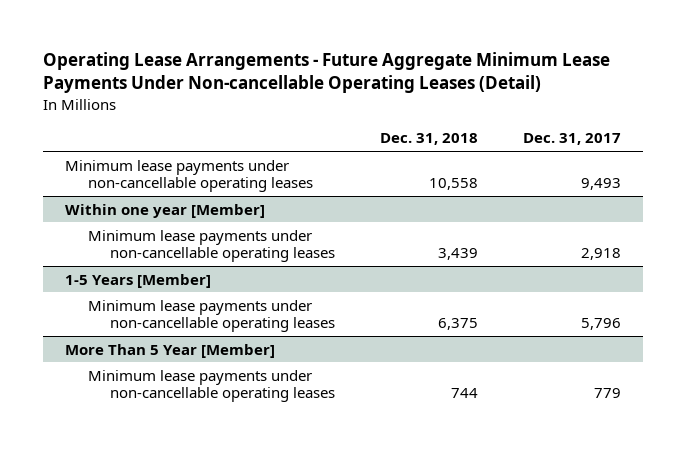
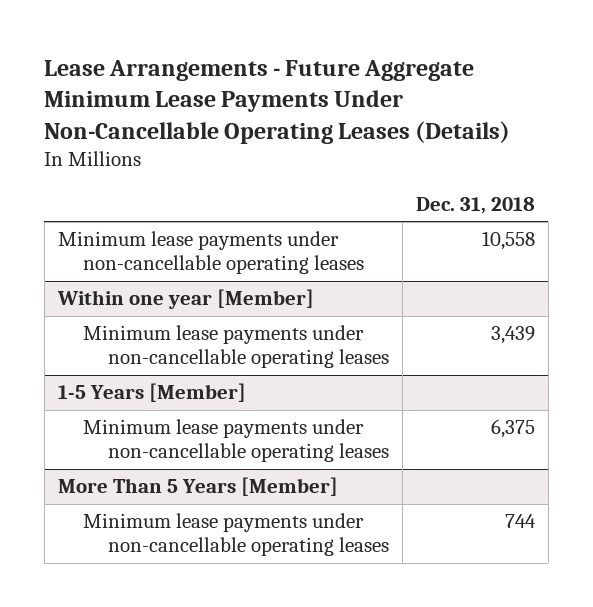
[43,52,611,94] Operating Lease Arrangements - Future Aggregate Minimum Lease Payments Under Non-cancellable Operating Leases (Detail) -> [44,59,511,144] Lease Arrangements - Future Aggregate Minimum Lease Payments Under Non-Cancellable Operating Leases (Details)
[522,133,621,146] Dec. 31, 2017 -> none
[65,343,276,358] More Than 5 Year [Member] -> [57,477,338,497] More Than 5 Years [Member]

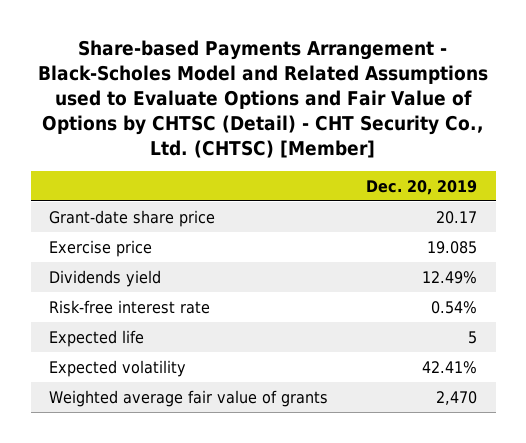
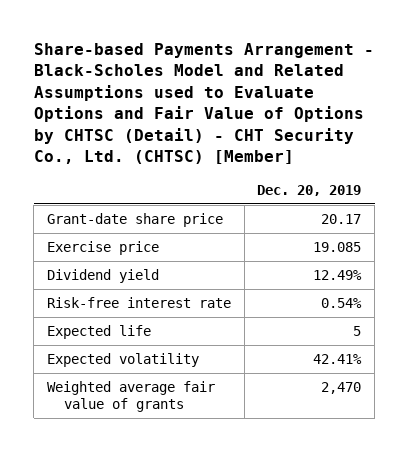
[49,269,162,287] Dividends yield -> [46,268,159,283] Dividend yield

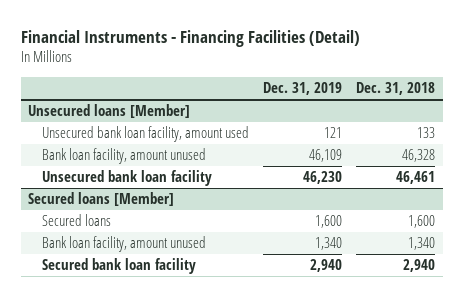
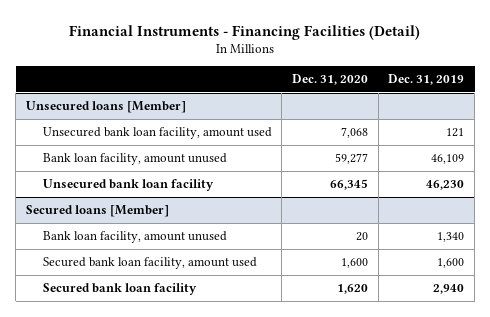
[356,81,436,95] Dec. 31, 2018 -> none
none -> [291,74,368,86] Dec. 31, 2020
[41,214,111,227] Secured loans -> none
none -> [42,257,257,270] Secured bank loan facility, amount used

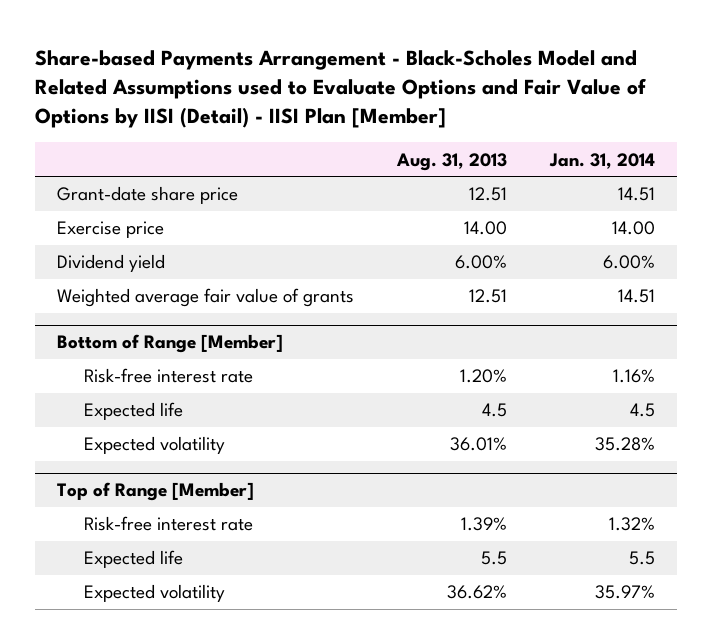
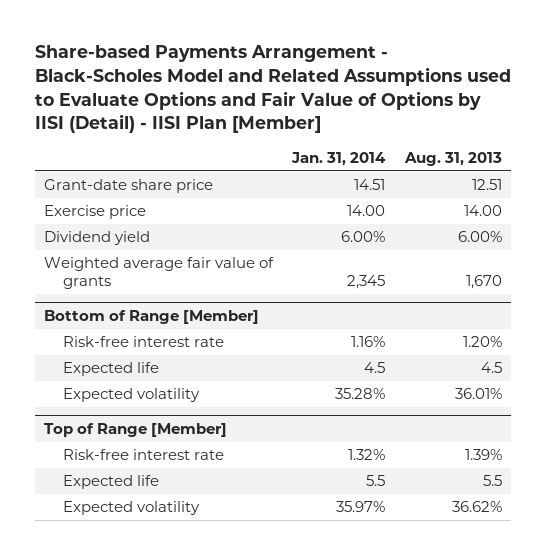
[469,289,508,304] 12.51 -> [465,275,502,290] 1,670
[618,289,656,304] 14.51 -> [347,275,386,290] 2,345

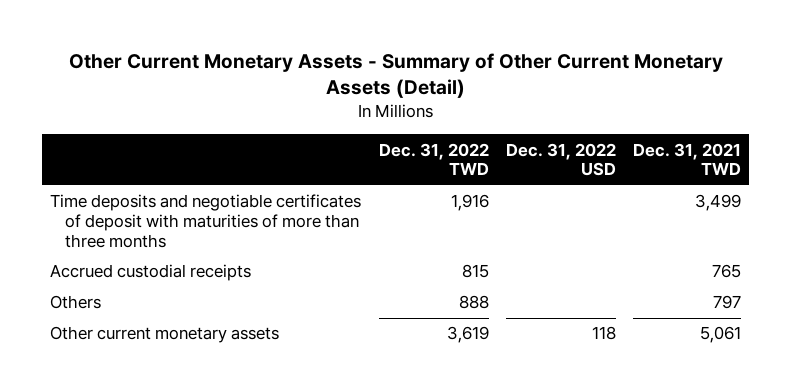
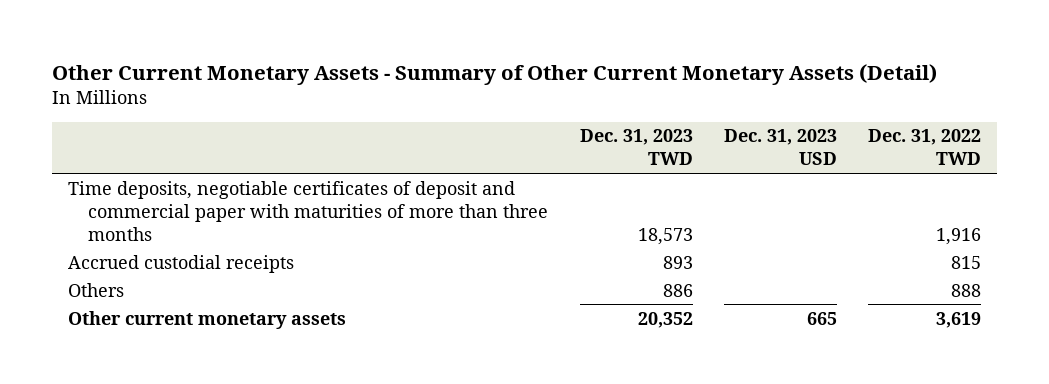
[505,142,616,177] Dec. 31, 2022 USD -> none
[632,142,741,176] Dec. 31, 2021 TWD -> none
none -> [579,129,693,166] Dec. 31, 2023 TWD
none -> [723,129,837,166] Dec. 31, 2023 USD
[50,194,362,248] Time deposits and negotiable certificates of deposit with maturities of more than three months -> [68,180,549,241] Time deposits, negotiable certificates of deposit and commercial paper with maturities of more than three months

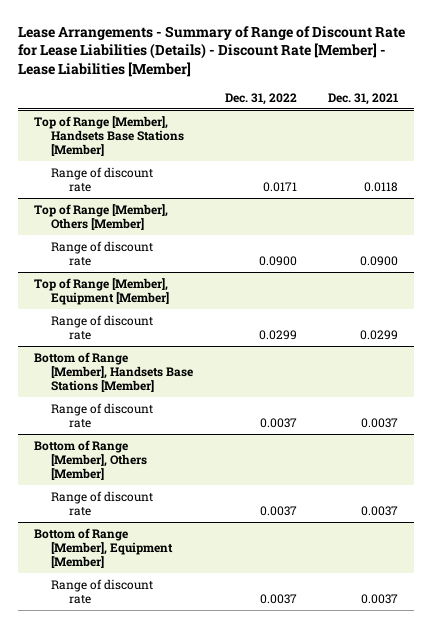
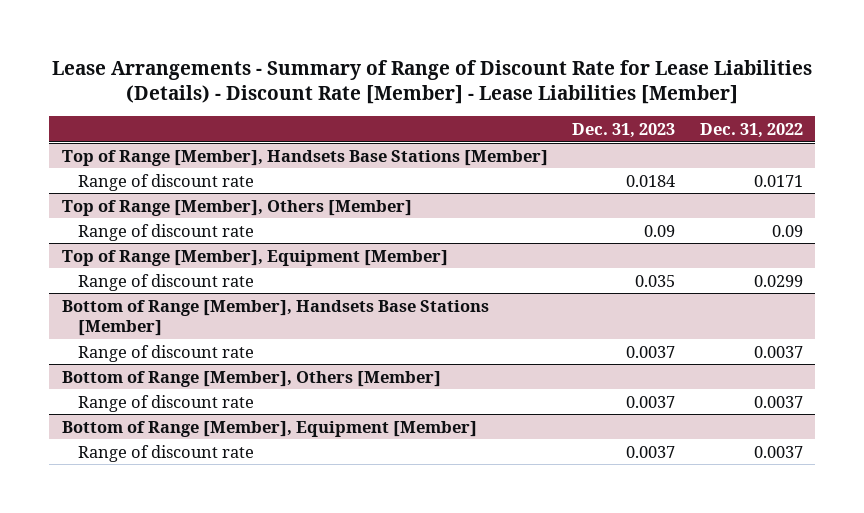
[327,92,398,105] Dec. 31, 2021 -> none
none -> [572,123,676,139] Dec. 31, 2023
[258,255,297,266] 0.0900 -> [771,224,803,237] 0.09

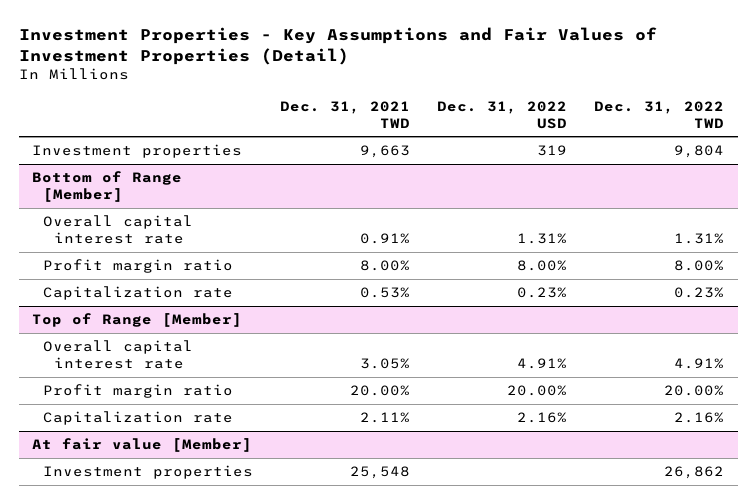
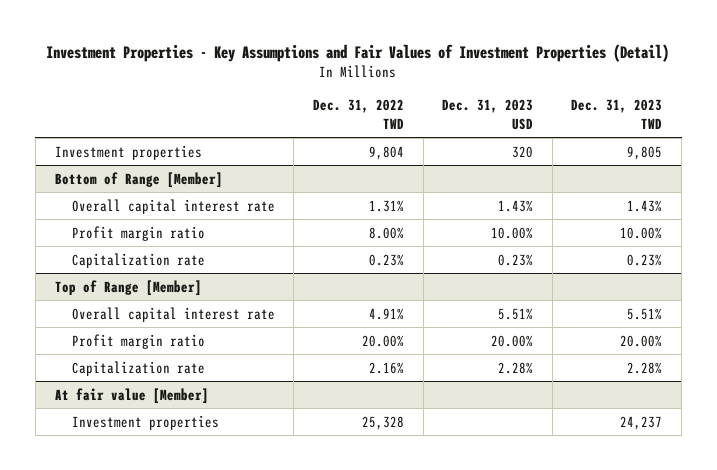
[280,100,411,128] Dec. 31, 2021 TWD -> none
[437,100,568,129] Dec. 31, 2022 USD -> none
none -> [442,99,534,130] Dec. 31, 2023 USD
none -> [571,99,663,129] Dec. 31, 2023 TWD
[664,466,725,480] 26,862 -> [361,415,404,430] 25,328

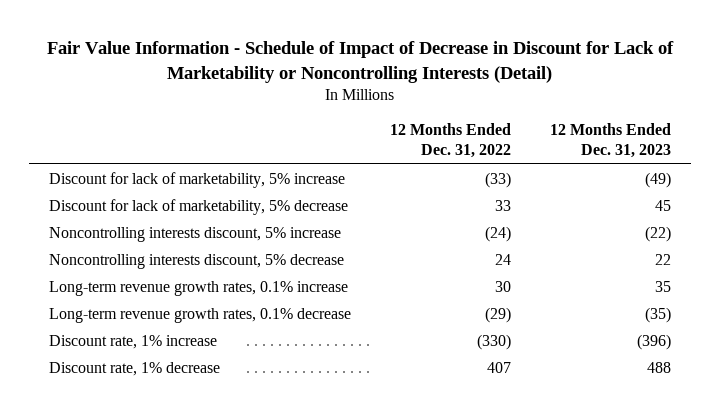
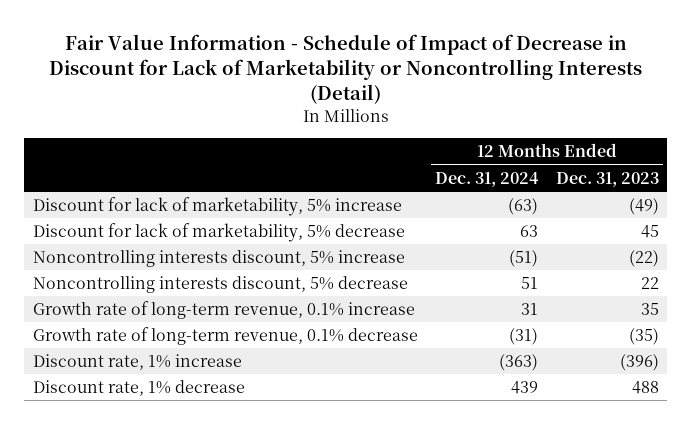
[390,122,512,159] 12 Months Ended Dec. 31, 2022 -> none
none -> [435,171,540,187] Dec. 31, 2024
[48,280,348,296] Long-term revenue growth rates, 0.1% increase -> [33,301,416,320] Growth rate of long-term revenue, 0.1% increase
[48,307,351,323] Long-term revenue growth rates, 0.1% decrease -> [33,327,419,346] Growth rate of long-term revenue, 0.1% decrease

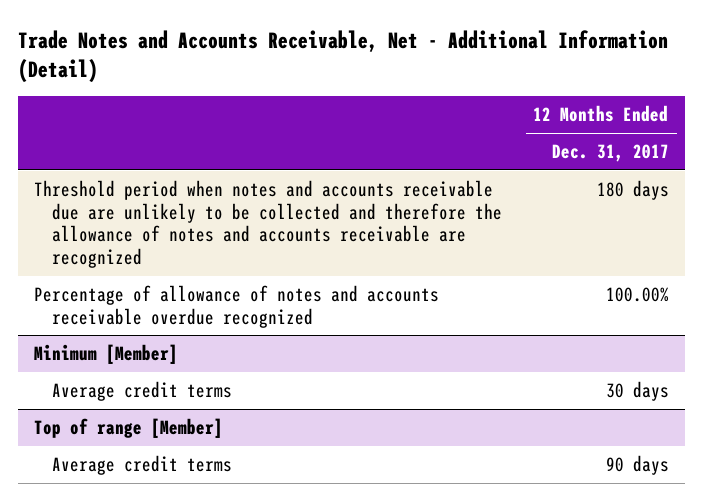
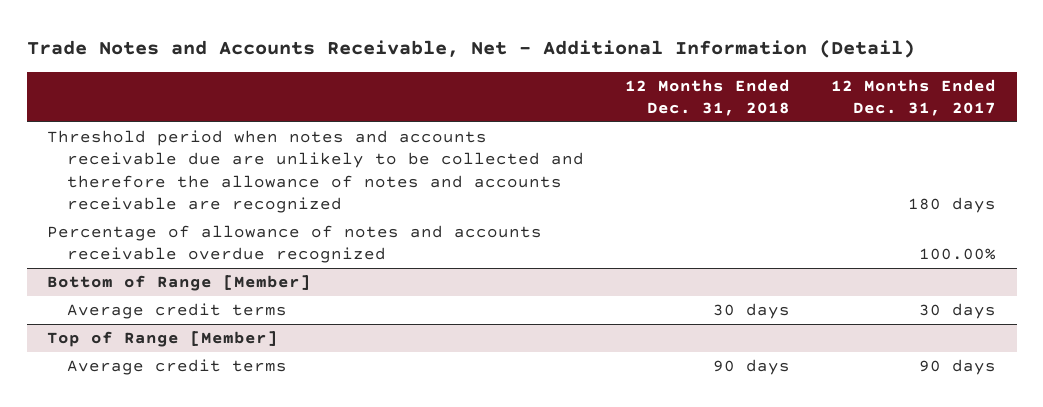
none -> [625,78,791,117] 12 Months Ended Dec. 31, 2018
[34,344,179,365] Minimum [Member] -> [47,274,312,291] Bottom of Range [Member]
[34,418,224,439] Top of range [Member] -> [47,330,279,347] Top of Range [Member]

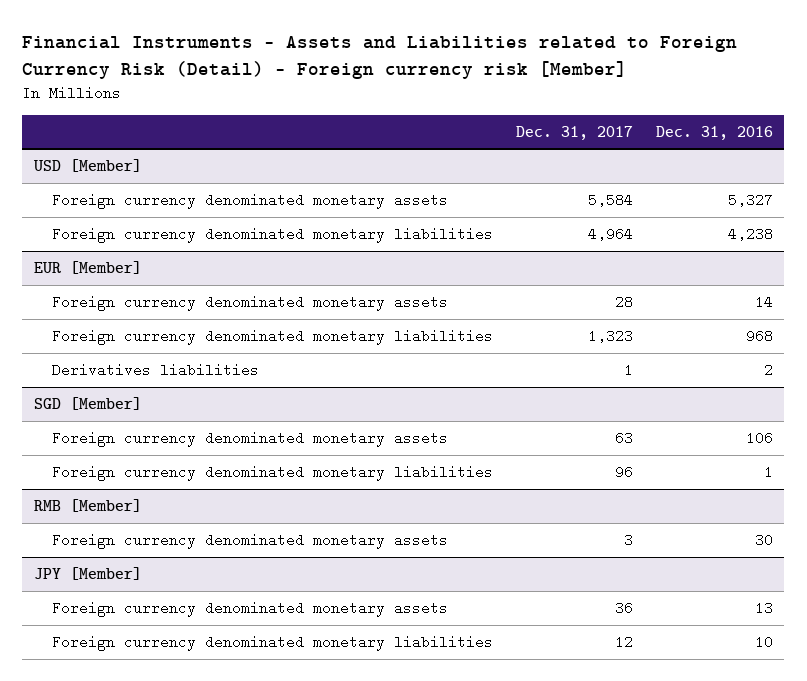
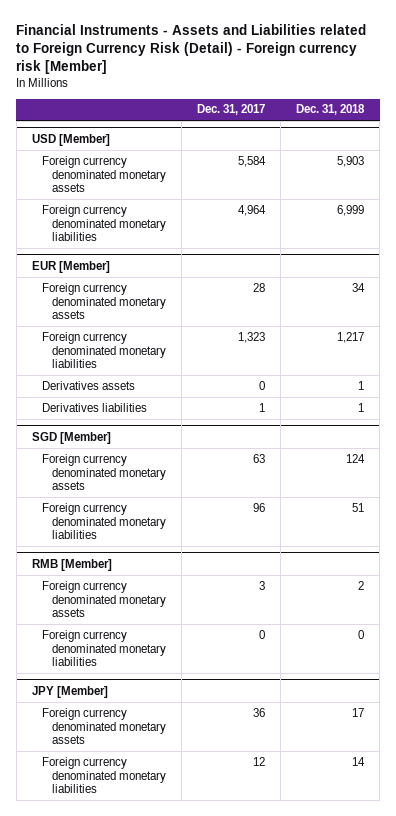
[655,125,773,140] Dec. 31, 2016 -> none
none -> [296,104,366,116] Dec. 31, 2018
none -> [42,380,136,390] Derivatives assets
none -> [42,629,167,667] Foreign currency denominated monetary liabilities

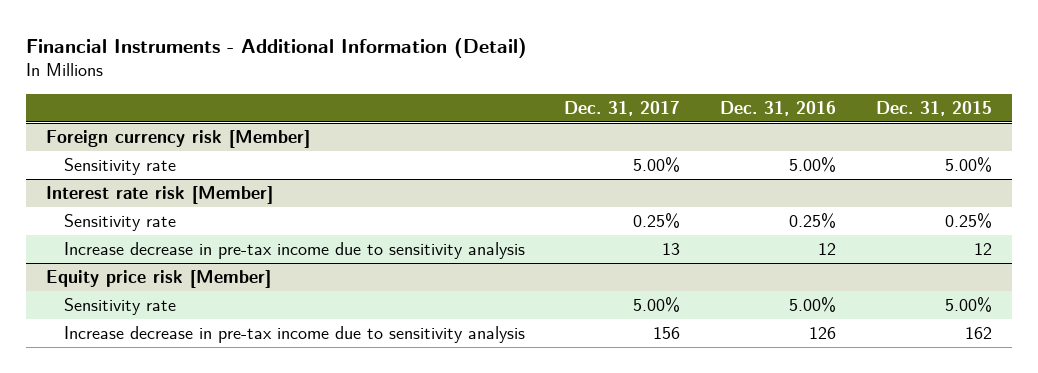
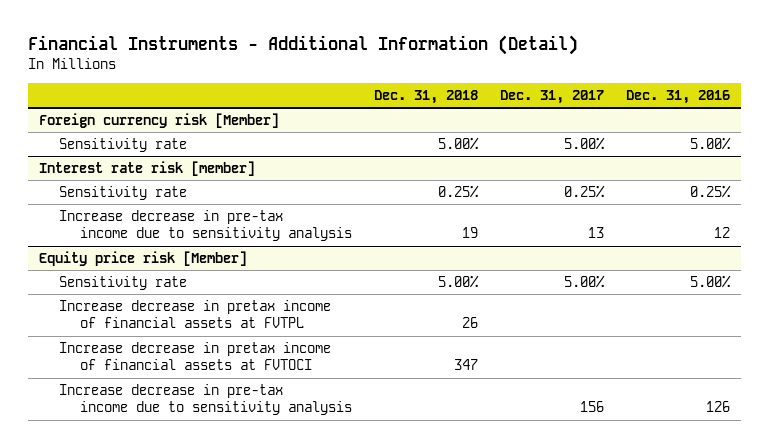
[876,100,993,116] Dec. 31, 2015 -> none
none -> [374,90,479,105] Dec. 31, 2018
[46,185,274,204] Interest rate risk [Member] -> [38,161,255,177] Interest rate risk [member]
none -> [59,300,332,329] Increase decrease in pretax income of financial assets at FVTPL
none -> [59,342,332,371] Increase decrease in pretax income of financial assets at FVTOCI

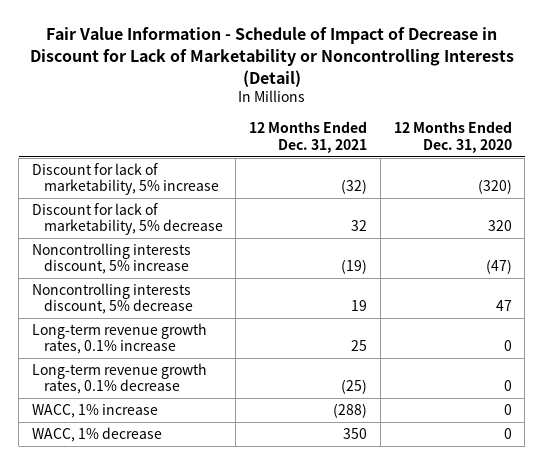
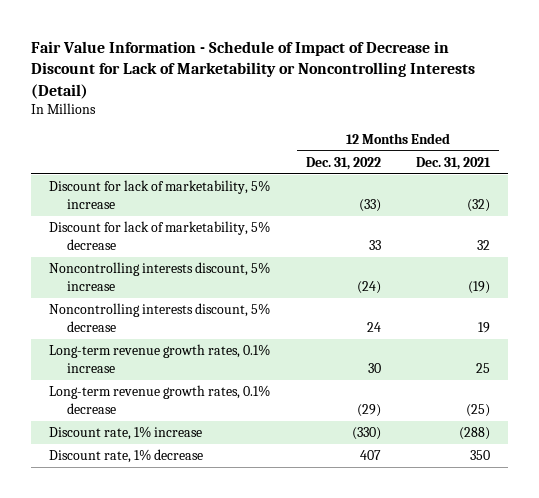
[393,121,512,153] 12 Months Ended Dec. 31, 2020 -> none
none -> [305,156,381,170] Dec. 31, 2022
[31,426,162,442] WACC, 1% decrease -> none
[31,403,158,418] WACC, 1% increase -> [48,426,202,441] Discount rate, 1% increase
none -> [48,449,203,464] Discount rate, 1% decrease

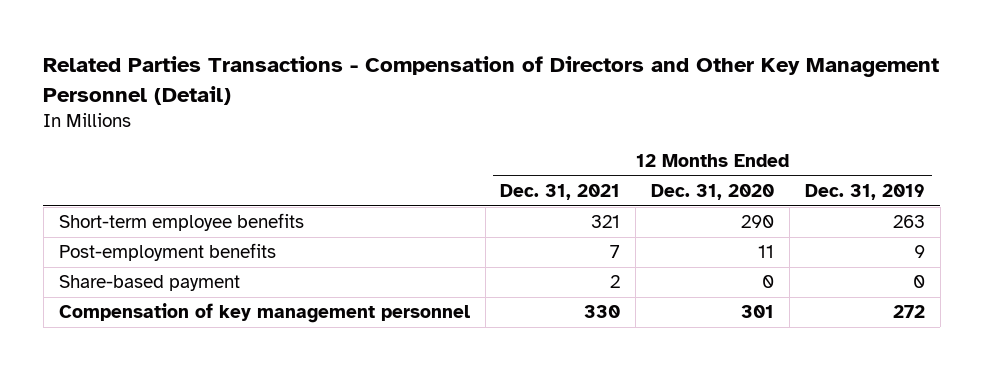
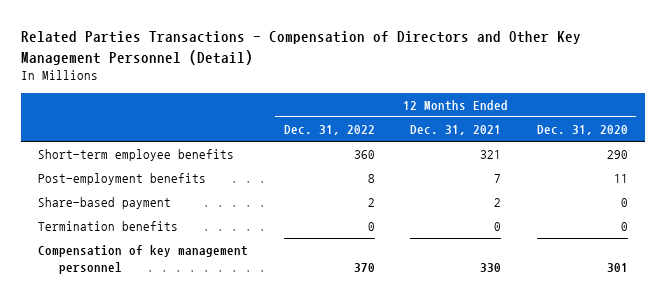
[804,184,925,201] Dec. 31, 2019 -> none
none -> [283,125,375,136] Dec. 31, 2022
none -> [38,221,179,232] Termination benefits

